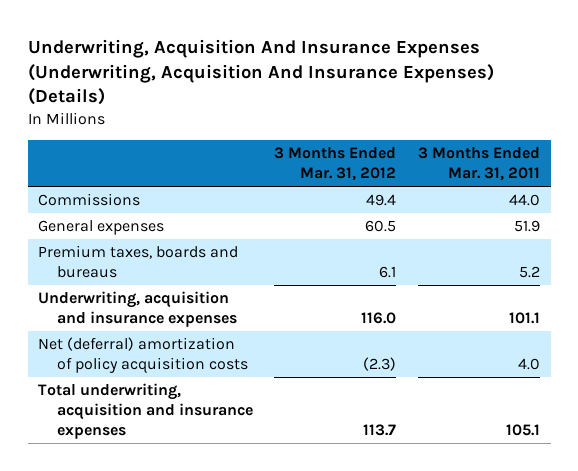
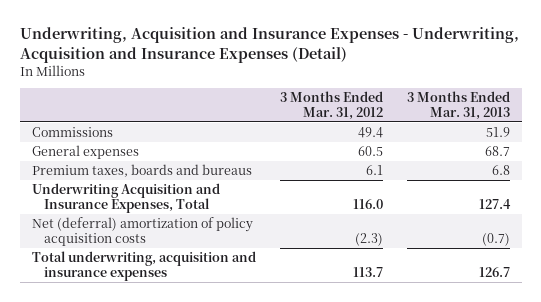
[27,38,494,106] Underwriting, Acquisition And Insurance Expenses (Underwriting, Acquisition And Insurance Expenses) (Details) -> [19,27,519,63] Underwriting, Acquisition and Insurance Expenses - Underwriting, Acquisition and Insurance Expenses (Detail)
[417,147,540,182] 3 Months Ended Mar. 31, 2011 -> none
none -> [406,91,510,121] 3 Months Ended Mar. 31, 2013
[38,291,238,328] Underwriting, acquisition and insurance expenses -> [31,182,220,214] Underwriting Acquisition and Insurance Expenses, Total

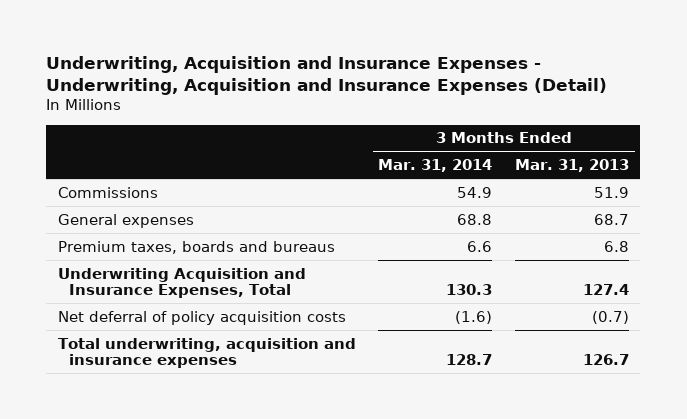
[279,91,383,121] 3 Months Ended Mar. 31, 2012 -> none
none -> [378,159,493,173] Mar. 31, 2014
[31,216,253,247] Net (deferral) amortization of policy acquisition costs -> [57,310,346,325] Net deferral of policy acquisition costs

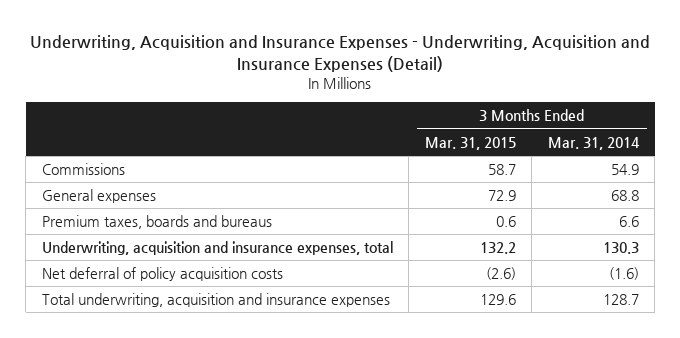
[514,159,629,173] Mar. 31, 2013 -> none
none -> [424,136,516,150] Mar. 31, 2015
[57,267,306,299] Underwriting Acquisition and Insurance Expenses, Total -> [41,241,393,256] Underwriting, acquisition and insurance expenses, total

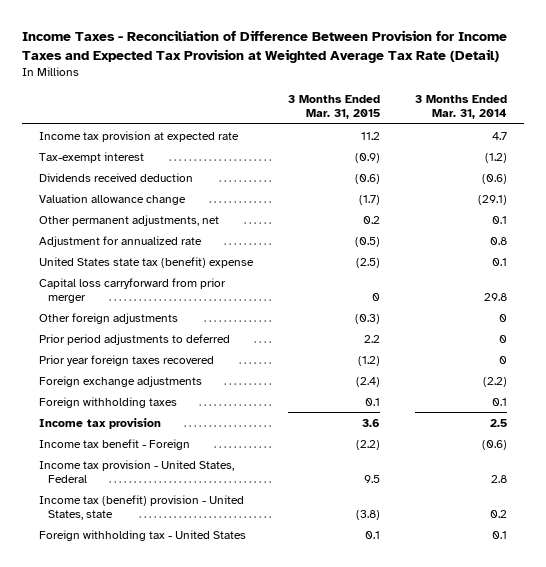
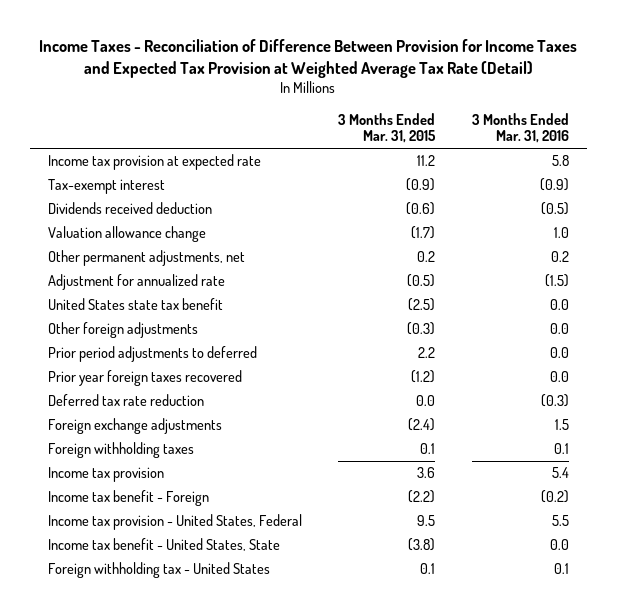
[414,94,507,120] 3 Months Ended Mar. 31, 2014 -> none
none -> [471,112,569,144] 3 Months Ended Mar. 31, 2016
[39,277,227,304] Capital loss carryforward from prior merger -> none
[39,256,255,268] United States state tax (benefit) expense -> [47,298,223,311] United States state tax benefit
none -> [47,394,204,407] Deferred tax rate reduction
[39,494,245,521] Income tax (benefit) provision - United States, state -> [47,538,280,552] Income tax benefit - United States, State

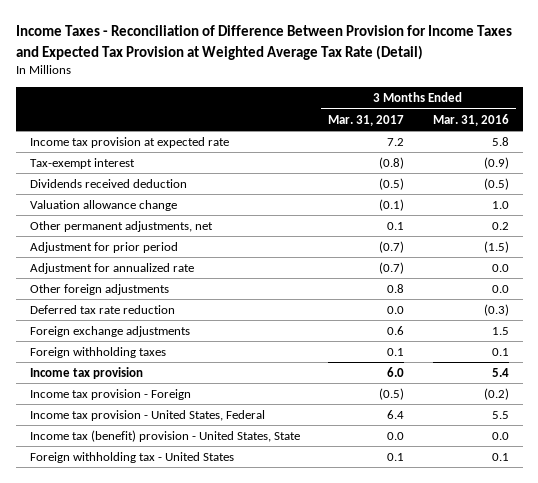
[338,112,437,144] 3 Months Ended Mar. 31, 2015 -> none
none -> [328,114,405,126] Mar. 31, 2017
[47,298,223,311] United States state tax benefit -> none
none -> [29,241,178,253] Adjustment for prior period
[544,274,569,288] (1.5) -> [491,263,509,272] 0.0
[47,346,257,363] Prior period adjustments to deferred -> none
[47,370,242,387] Prior year foreign taxes recovered -> none
[47,490,209,507] Income tax benefit - Foreign -> [29,388,191,400] Income tax provision - Foreign
[47,538,280,552] Income tax benefit - United States, State -> [29,429,300,442] Income tax (benefit) provision - United States, State

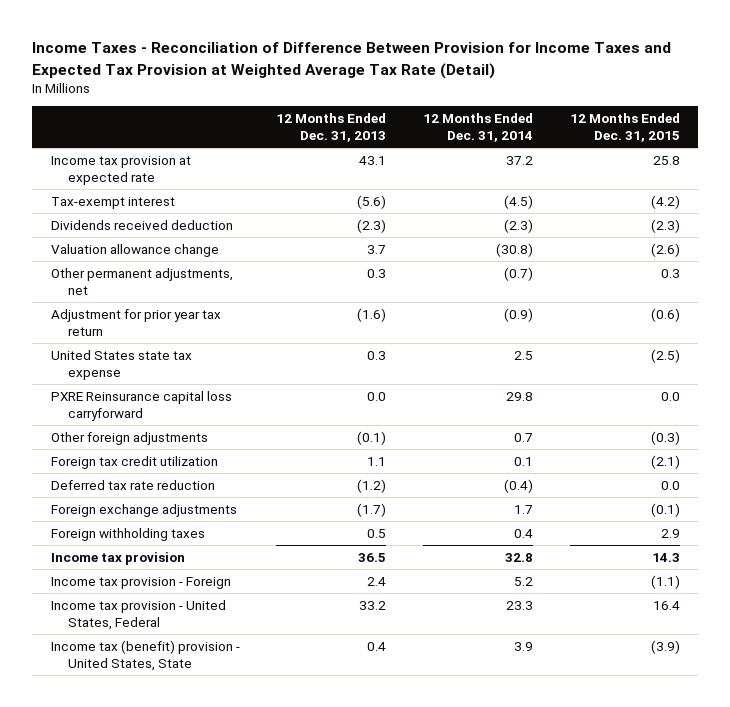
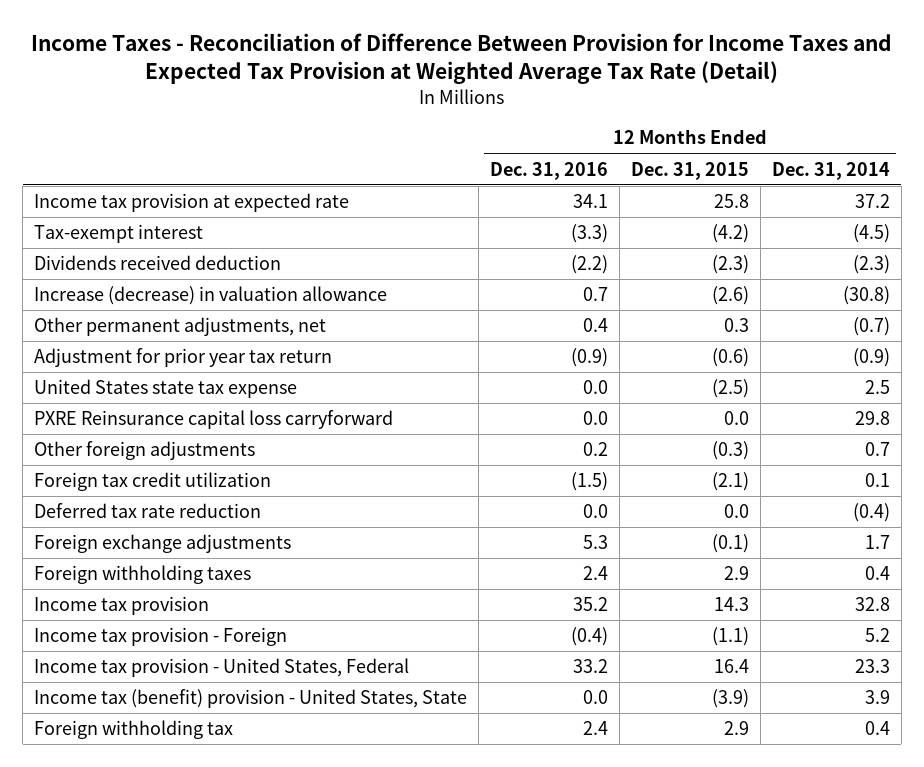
[276,113,387,143] 12 Months Ended Dec. 31, 2013 -> none
none -> [490,161,609,180] Dec. 31, 2016
[50,243,219,257] Valuation allowance change -> [34,286,388,306] Increase (decrease) in valuation allowance
none -> [34,720,234,740] Foreign withholding tax

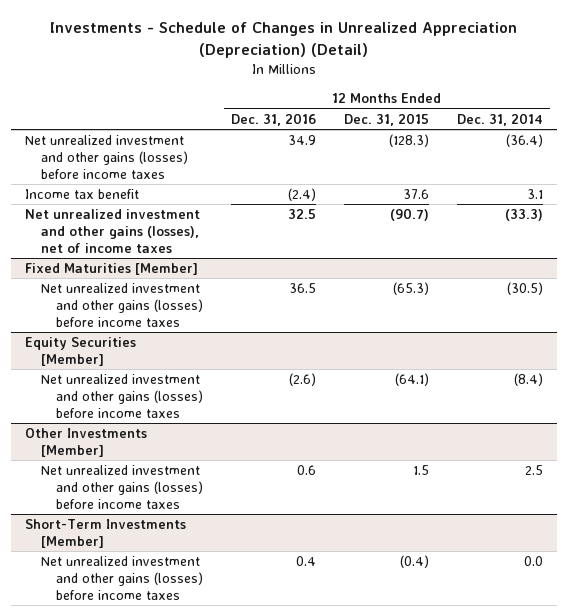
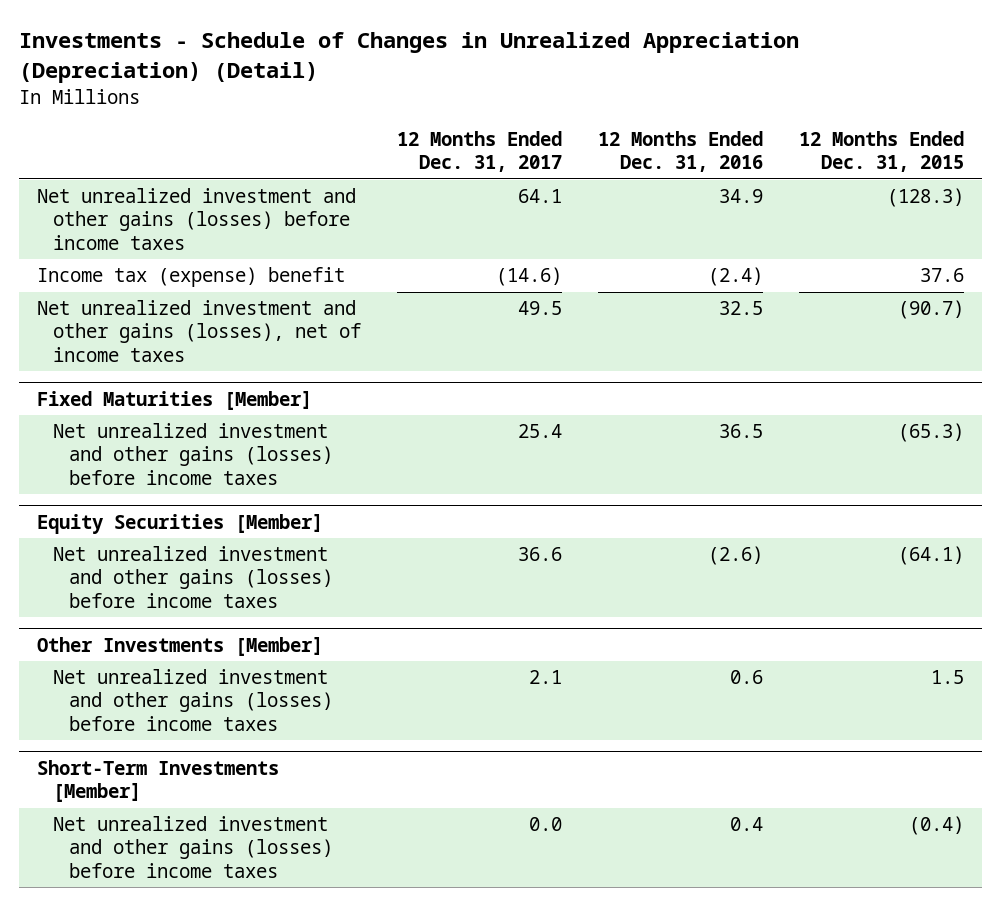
[457,112,544,126] Dec. 31, 2014 -> none
none -> [397,131,563,173] 12 Months Ended Dec. 31, 2017
[25,189,140,200] Income tax benefit -> [36,267,345,288] Income tax (expense) benefit

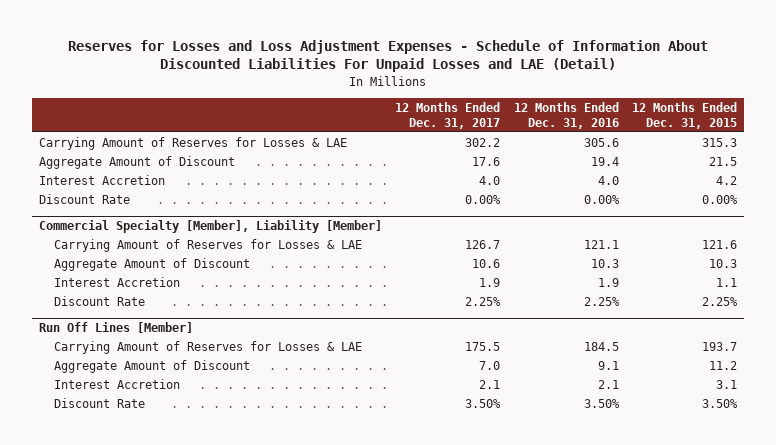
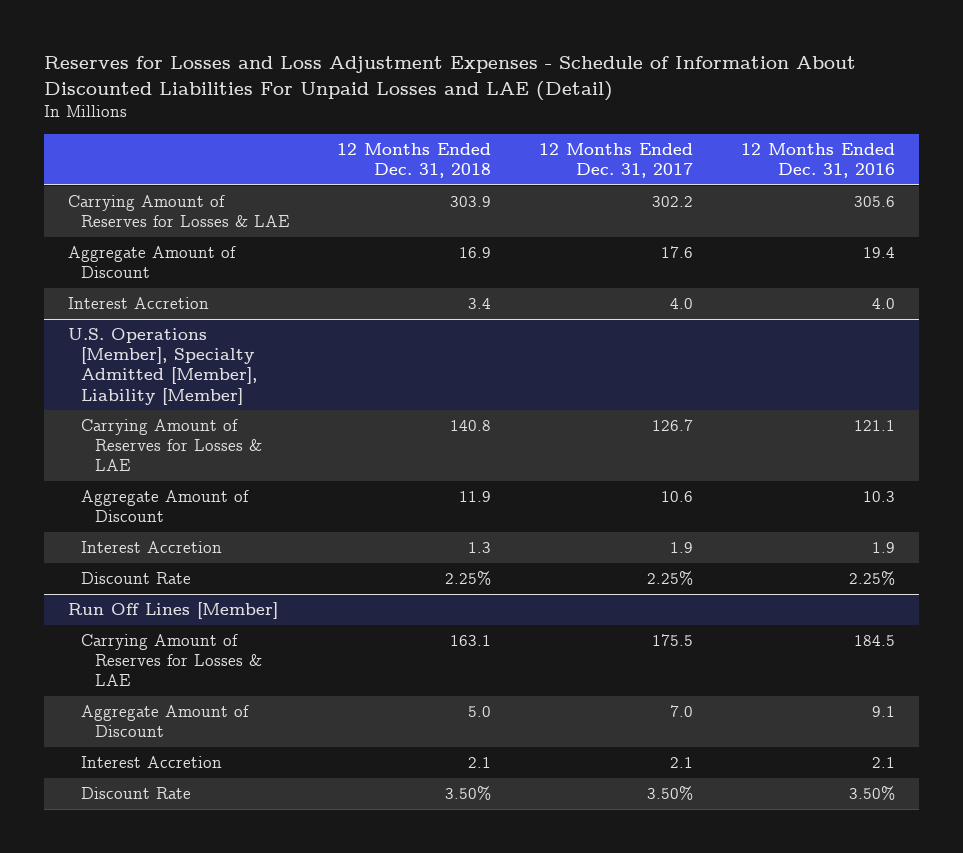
[632,101,738,129] 12 Months Ended Dec. 31, 2015 -> none
none -> [337,142,492,178] 12 Months Ended Dec. 31, 2018
[38,193,130,204] Discount Rate -> none
[38,220,382,234] Commercial Specialty [Member], Liability [Member] -> none
none -> [67,328,258,405] U.S. Operations [Member], Specialty Admitted [Member], Liability [Member]

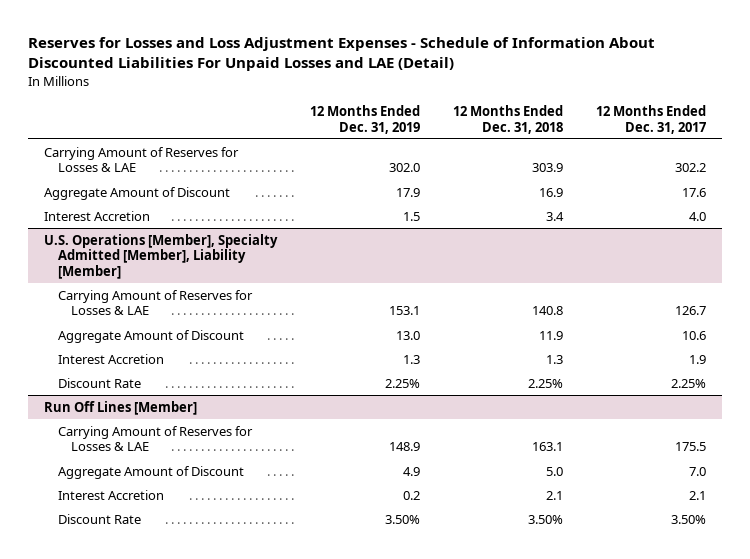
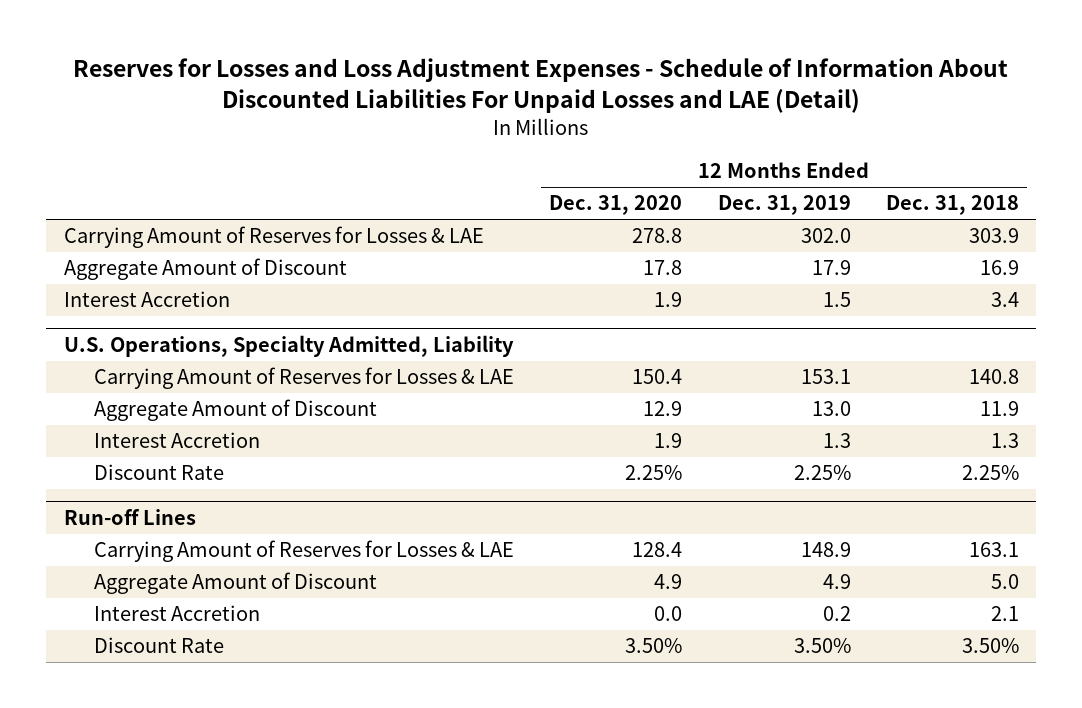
[595,104,706,134] 12 Months Ended Dec. 31, 2017 -> none
none -> [549,195,683,216] Dec. 31, 2020
[44,233,279,280] U.S. Operations [Member], Specialty Admitted [Member], Liability [Member] -> [63,335,514,358] U.S. Operations, Specialty Admitted, Liability
[44,400,198,415] Run Off Lines [Member] -> [63,509,196,526] Run-off Lines

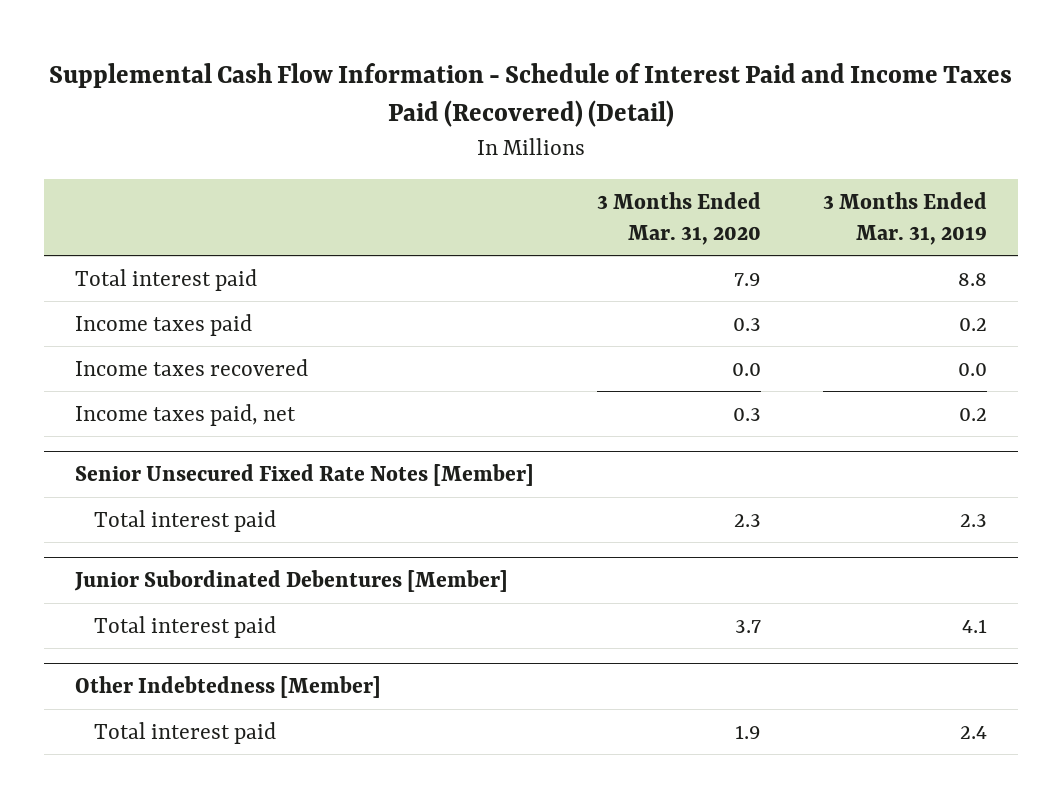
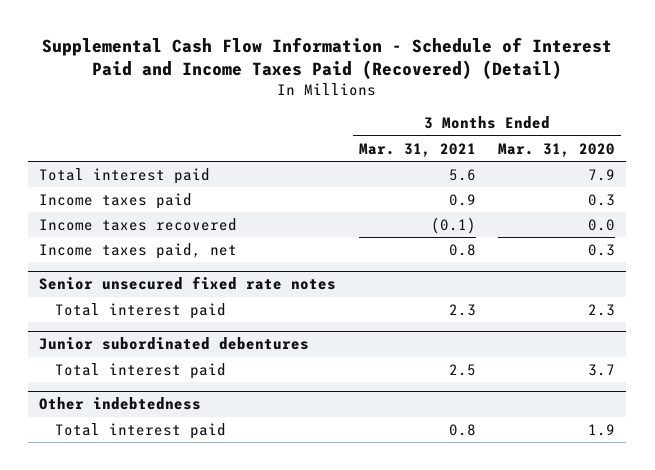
[823,191,988,246] 3 Months Ended Mar. 31, 2019 -> none
none -> [358,142,476,157] Mar. 31, 2021
[75,464,535,487] Senior Unsecured Fixed Rate Notes [Member] -> [39,276,337,291] Senior unsecured fixed rate notes
[74,570,509,593] Junior Subordinated Debentures [Member] -> [39,337,310,351] Junior subordinated debentures
[75,676,382,699] Other Indebtedness [Member] -> [39,397,202,411] Other indebtedness

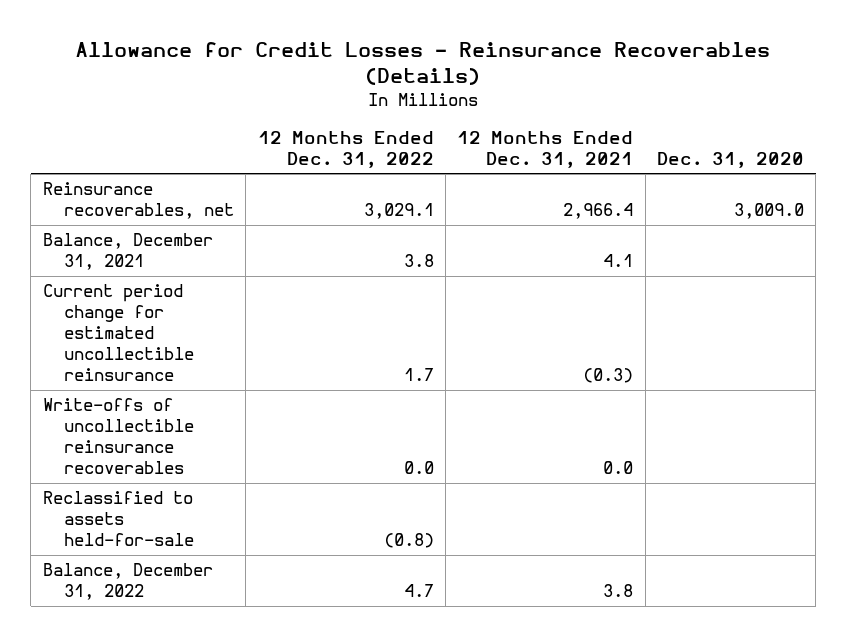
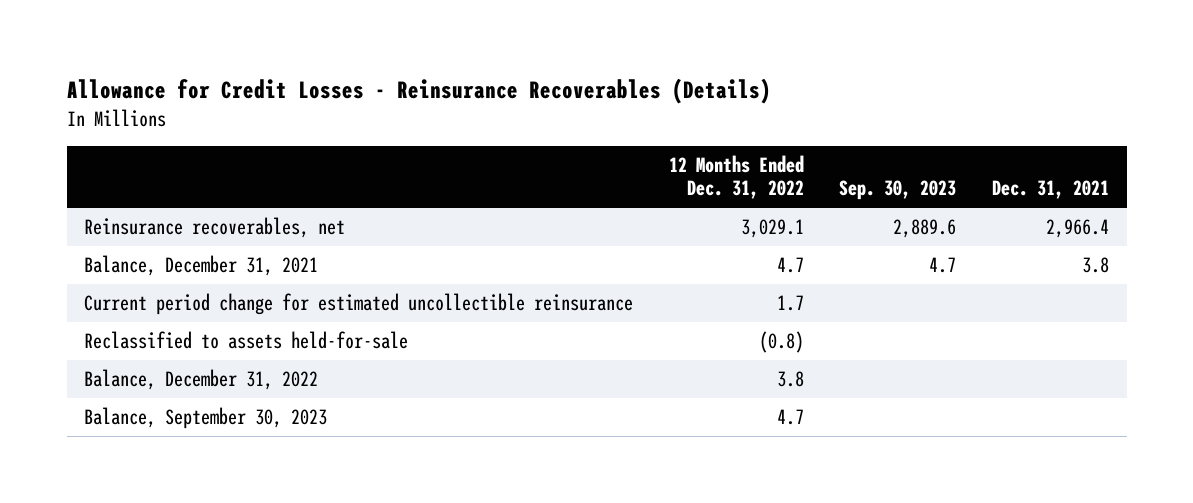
[457,130,634,168] 12 Months Ended Dec. 31, 2021 -> none
[656,151,804,168] Dec. 31, 2020 -> none
none -> [839,180,957,201] Sep. 30, 2023
none -> [992,180,1110,200] Dec. 31, 2021
[403,254,434,268] 3.8 -> [776,256,804,273] 4.7
[42,398,194,475] Write-offs of uncollectible reinsurance recoverables -> none
[403,584,434,598] 4.7 -> [776,370,804,387] 3.8
none -> [84,406,328,429] Balance, September 30, 2023

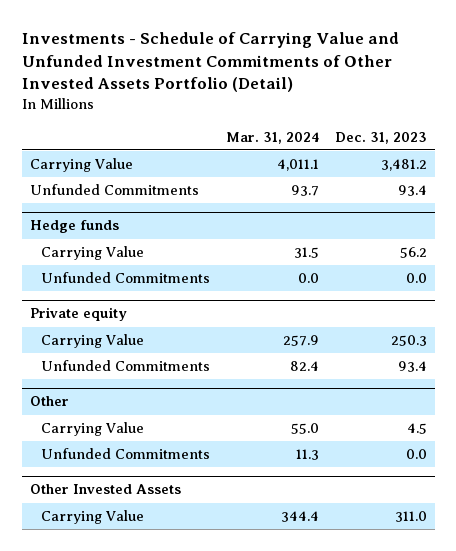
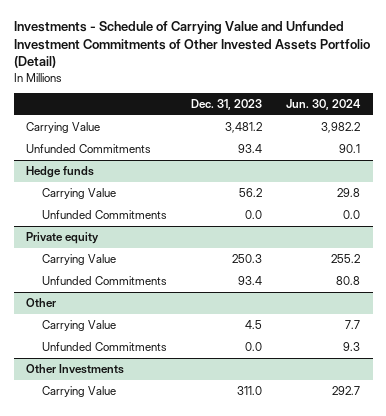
[225,131,319,144] Mar. 31, 2024 -> none
none -> [286,99,362,111] Jun. 30, 2024
[29,484,181,495] Other Invested Assets -> [25,364,124,375] Other Investments

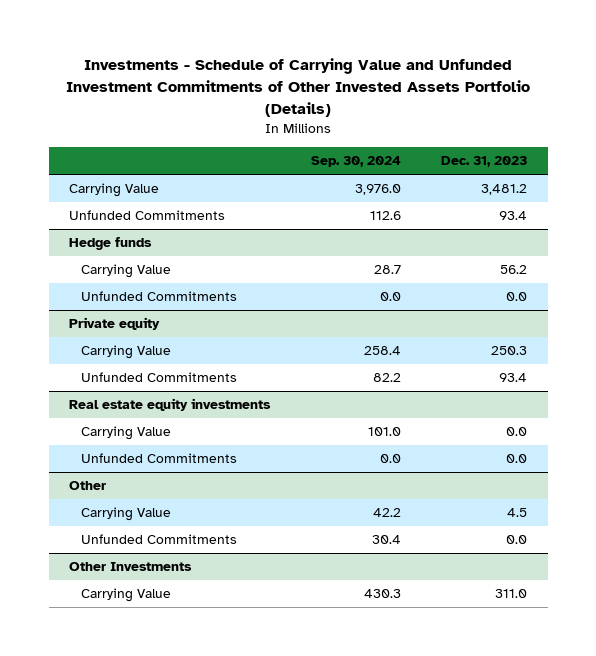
[13,21,370,69] Investments - Schedule of Carrying Value and Unfunded Investment Commitments of Other Invested Assets Portfolio (Detail) -> [66,58,531,118] Investments - Schedule of Carrying Value and Unfunded Investment Commitments of Other Invested Assets Portfolio (Details)
[286,99,362,111] Jun. 30, 2024 -> none
none -> [310,156,401,168] Sep. 30, 2024
none -> [68,398,271,412] Real estate equity investments
none -> [81,426,172,441] Carrying Value
none -> [81,453,238,464] Unfunded Commitments

